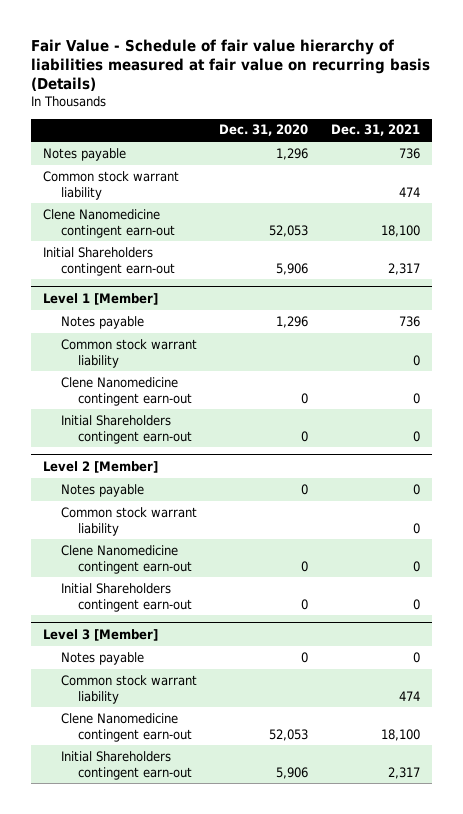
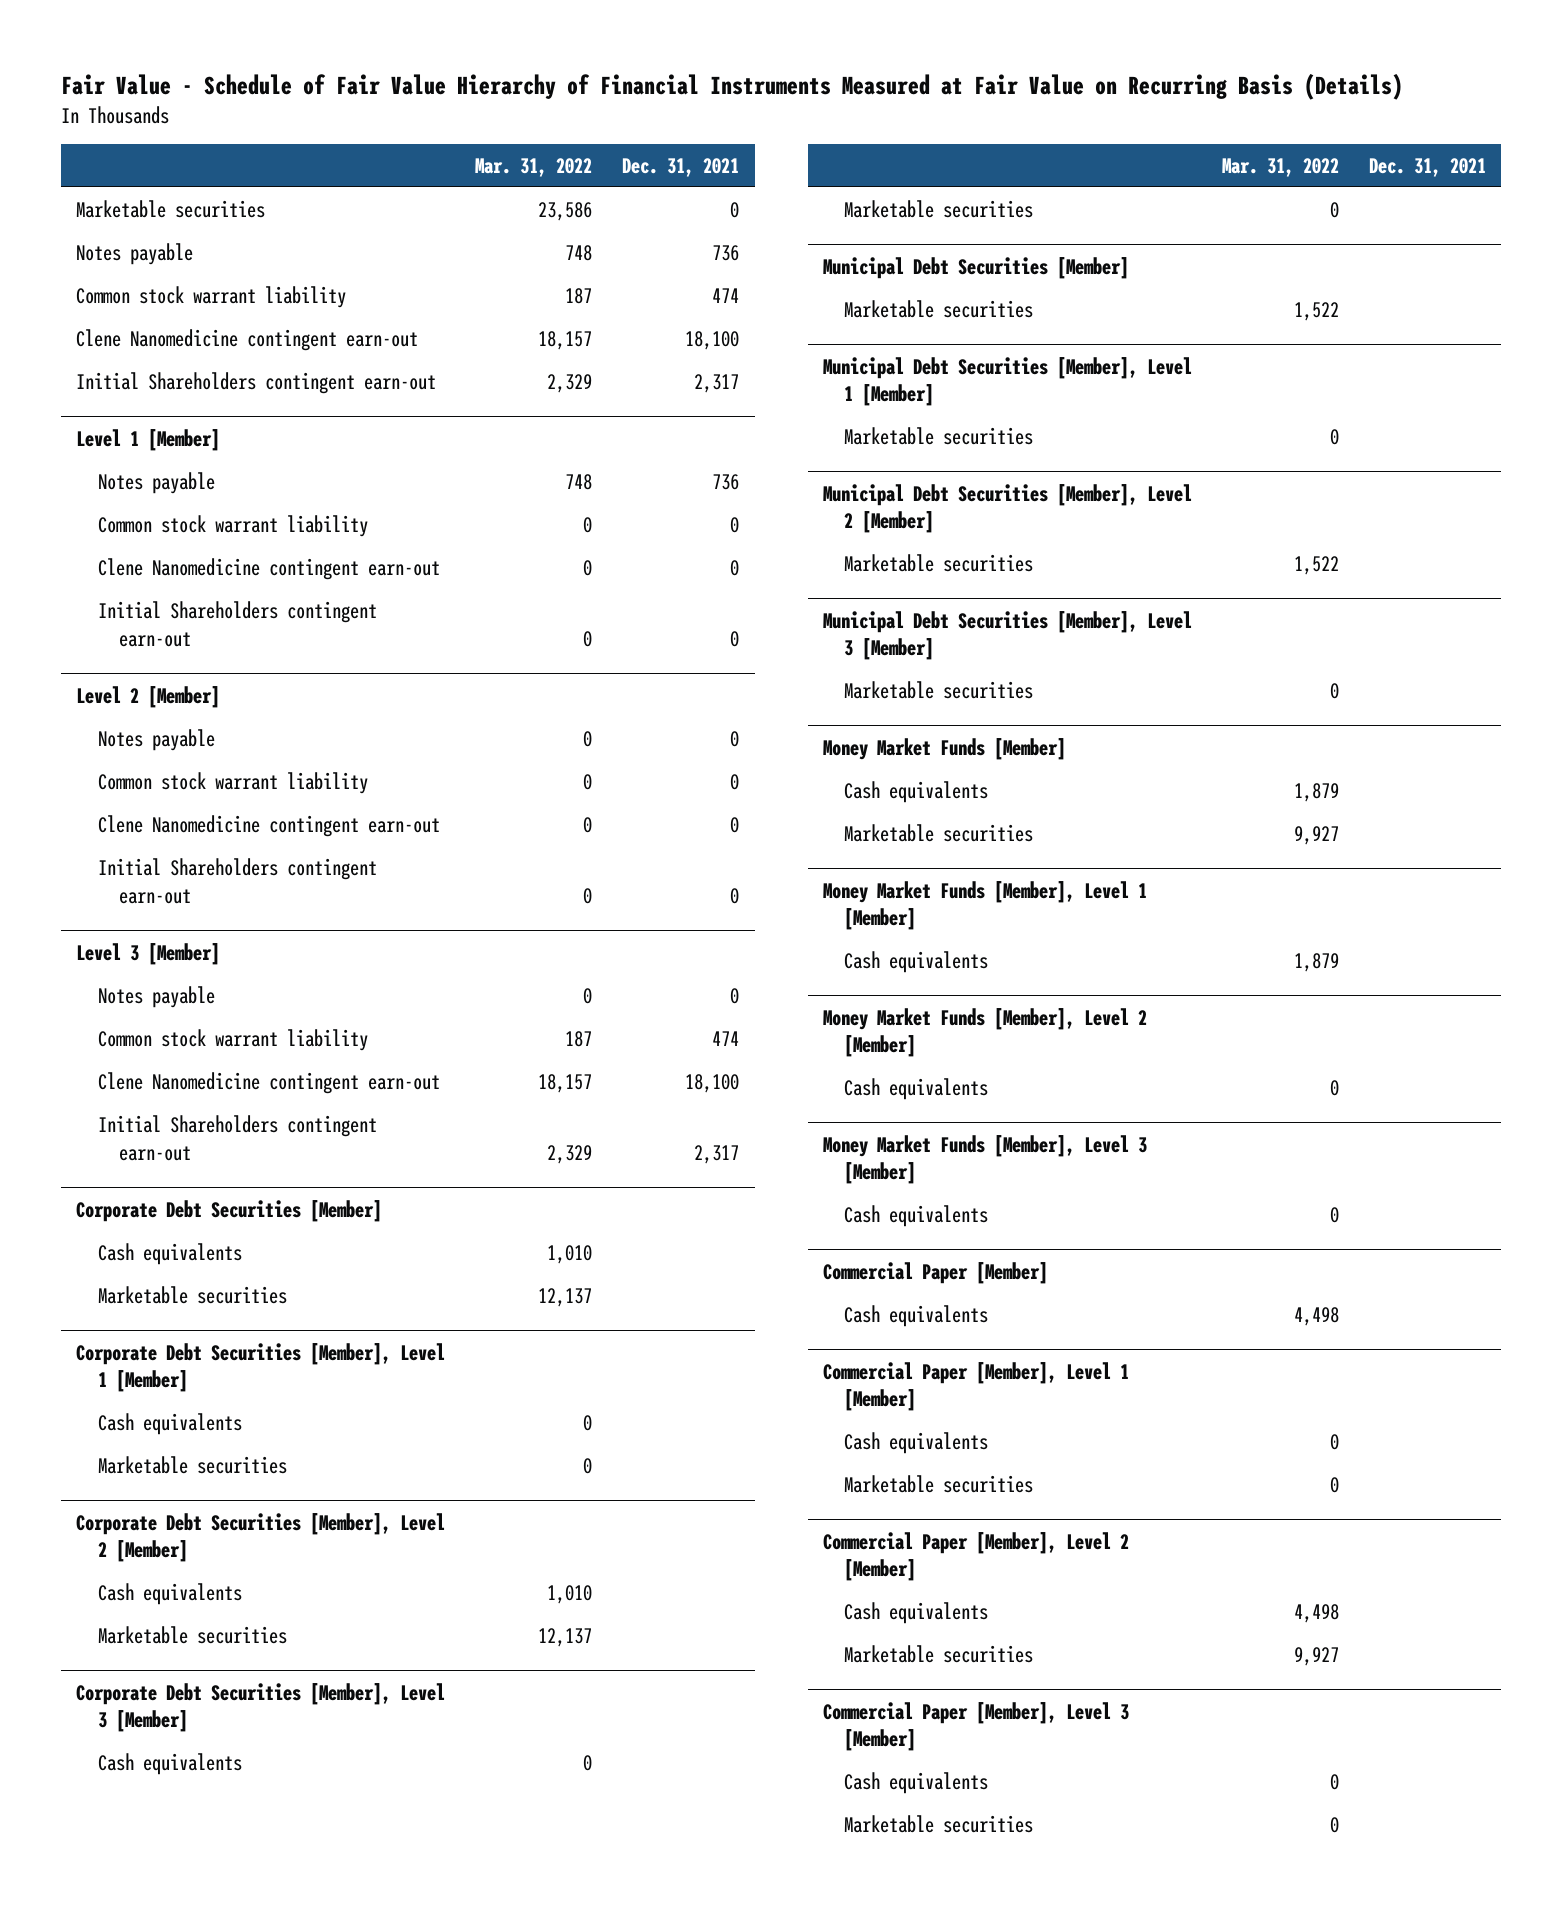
[31,38,431,92] Fair Value - Schedule of fair value hierarchy of liabilities measured at fair value on recurring basis (Details) -> [60,72,1403,100] Fair Value - Schedule of Fair Value Hierarchy of Financial Instruments Measured at Fair Value on Recurring Basis (Details)
[219,124,309,137] Dec. 31, 2020 -> none
none -> [475,157,593,177] Mar. 31, 2022
none -> [76,199,266,218] Marketable securities
none -> [76,1199,383,1222] Corporate Debt Securities [Member]
none -> [97,1242,242,1265] Cash equivalents
none -> [97,1285,287,1304] Marketable securities
none -> [76,1342,446,1393] Corporate Debt Securities [Member], Level 1 [Member]
none -> [97,1412,242,1435] Cash equivalents
none -> [97,1455,287,1474] Marketable securities
none -> [76,1512,446,1563] Corporate Debt Securities [Member], Level 2 [Member]
none -> [97,1582,242,1605] Cash equivalents
none -> [97,1625,287,1644] Marketable securities
none -> [76,1682,446,1733] Corporate Debt Securities [Member], Level 3 [Member]
none -> [97,1752,242,1775] Cash equivalents
none -> [844,199,1034,218] Marketable securities
none -> [822,256,1129,279] Municipal Debt Securities [Member]
none -> [844,299,1034,318] Marketable securities
none -> [822,356,1192,407] Municipal Debt Securities [Member], Level 1 [Member]
none -> [844,426,1034,445] Marketable securities
none -> [822,483,1192,534] Municipal Debt Securities [Member], Level 2 [Member]
none -> [844,553,1034,572] Marketable securities
none -> [822,610,1192,661] Municipal Debt Securities [Member], Level 3 [Member]
none -> [844,680,1034,699] Marketable securities
none -> [822,737,1066,760] Money Market Funds [Member]
none -> [844,780,989,803] Cash equivalents
none -> [844,823,1034,842] Marketable securities
none -> [822,880,1147,931] Money Market Funds [Member], Level 1 [Member]
none -> [844,950,989,973] Cash equivalents
none -> [822,1007,1147,1058] Money Market Funds [Member], Level 2 [Member]
none -> [844,1077,989,1100] Cash equivalents
none -> [822,1134,1147,1185] Money Market Funds [Member], Level 3 [Member]
none -> [844,1204,989,1227] Cash equivalents
none -> [822,1261,1048,1284] Commercial Paper [Member]
none -> [844,1304,989,1327] Cash equivalents
none -> [822,1361,1129,1412] Commercial Paper [Member], Level 1 [Member]
none -> [844,1431,989,1454] Cash equivalents
none -> [844,1474,1034,1493] Marketable securities
none -> [822,1531,1129,1582] Commercial Paper [Member], Level 2 [Member]
none -> [844,1601,989,1624] Cash equivalents
none -> [844,1644,1034,1663] Marketable securities
none -> [822,1701,1129,1752] Commercial Paper [Member], Level 3 [Member]
none -> [844,1771,989,1794] Cash equivalents
none -> [844,1814,1034,1833] Marketable securities

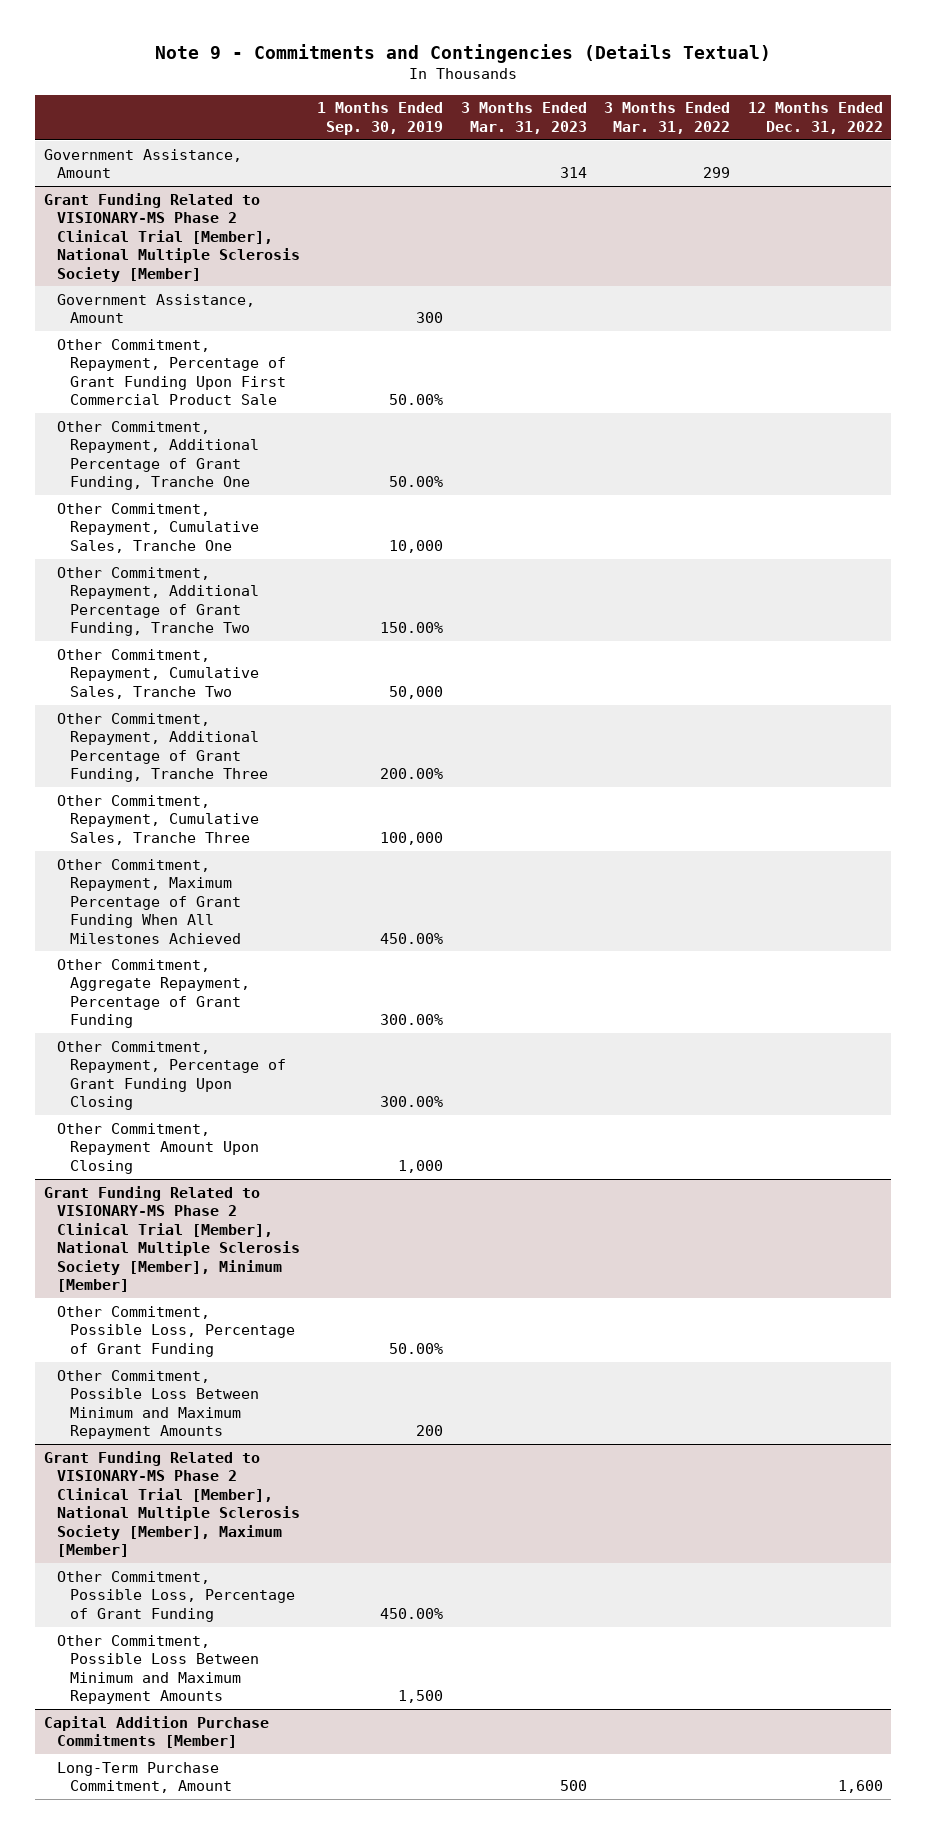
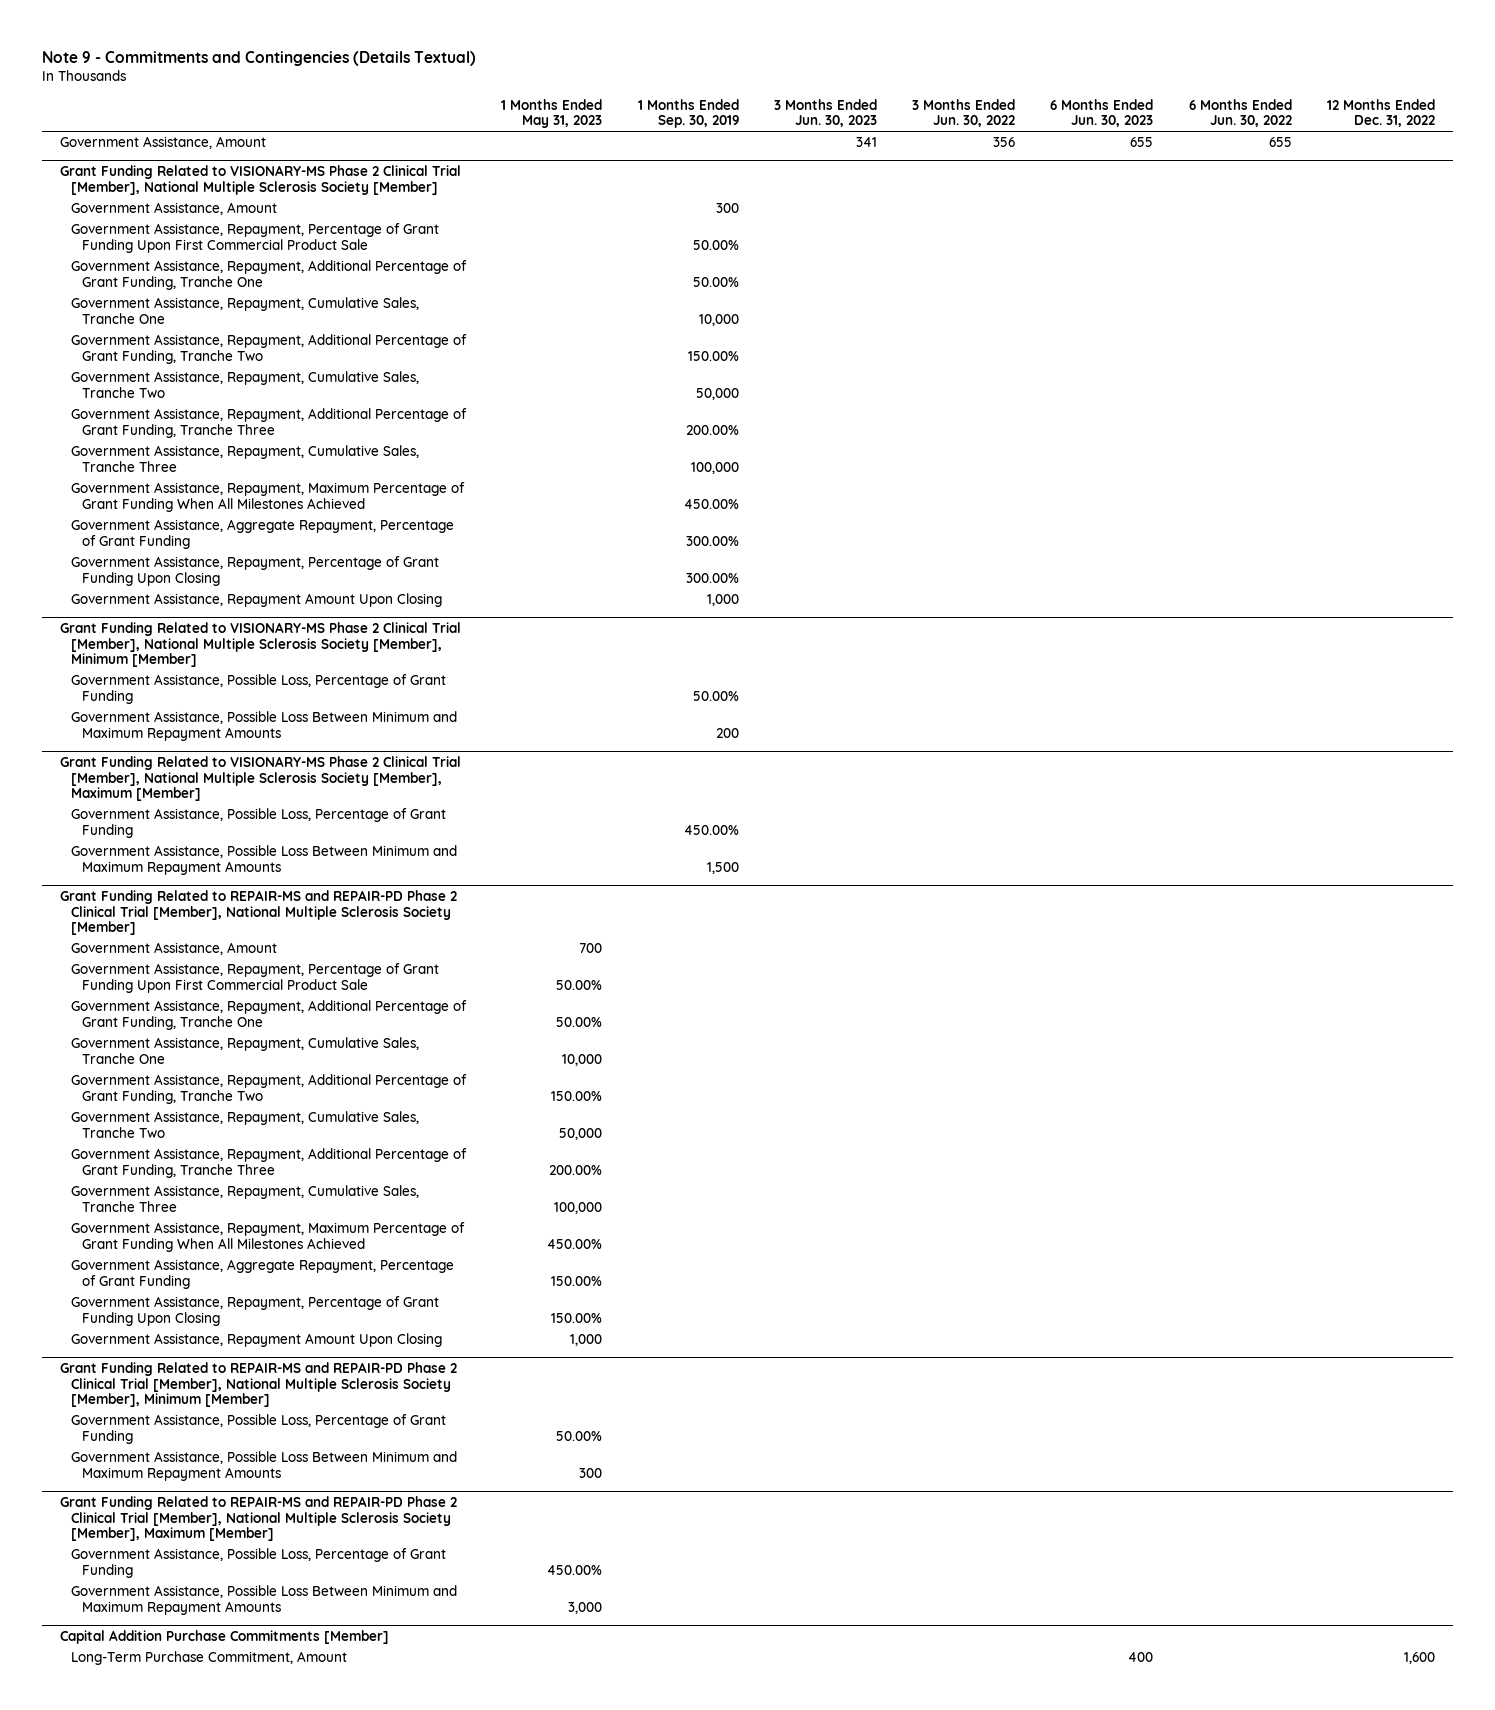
[460,102,587,134] 3 Months Ended Mar. 31, 2023 -> none
[604,102,731,134] 3 Months Ended Mar. 31, 2022 -> none
none -> [501,98,603,129] 1 Months Ended May 31, 2023
none -> [773,98,877,128] 3 Months Ended Jun. 30, 2023
none -> [912,98,1016,128] 3 Months Ended Jun. 30, 2022
none -> [1050,98,1154,128] 6 Months Ended Jun. 30, 2023
none -> [1188,98,1292,128] 6 Months Ended Jun. 30, 2022
[56,338,287,406] Other Commitment, Repayment, Percentage of Grant Funding Upon First Commercial Product Sale -> [71,223,440,253] Government Assistance, Repayment, Percentage of Grant Funding Upon First Commercial Product Sale
[56,420,260,491] Other Commitment, Repayment, Additional Percentage of Grant Funding, Tranche One -> [71,260,468,290] Government Assistance, Repayment, Additional Percentage of Grant Funding, Tranche One
[56,502,260,553] Other Commitment, Repayment, Cumulative Sales, Tranche One -> [71,297,420,324] Government Assistance, Repayment, Cumulative Sales, Tranche One
[56,566,260,637] Other Commitment, Repayment, Additional Percentage of Grant Funding, Tranche Two -> [71,334,468,364] Government Assistance, Repayment, Additional Percentage of Grant Funding, Tranche Two
[56,648,260,699] Other Commitment, Repayment, Cumulative Sales, Tranche Two -> [71,371,420,398] Government Assistance, Repayment, Cumulative Sales, Tranche Two
[56,712,269,783] Other Commitment, Repayment, Additional Percentage of Grant Funding, Tranche Three -> [71,408,468,438] Government Assistance, Repayment, Additional Percentage of Grant Funding, Tranche Three
[56,794,260,845] Other Commitment, Repayment, Cumulative Sales, Tranche Three -> [71,445,420,472] Government Assistance, Repayment, Cumulative Sales, Tranche Three
[56,858,242,944] Other Commitment, Repayment, Maximum Percentage of Grant Funding When All Milestones Achieved -> [71,482,466,512] Government Assistance, Repayment, Maximum Percentage of Grant Funding When All Milestones Achieved
[56,958,251,1029] Other Commitment, Aggregate Repayment, Percentage of Grant Funding -> [71,519,455,549] Government Assistance, Aggregate Repayment, Percentage of Grant Funding
[56,1040,287,1111] Other Commitment, Repayment, Percentage of Grant Funding Upon Closing -> [71,556,440,586] Government Assistance, Repayment, Percentage of Grant Funding Upon Closing
[56,1122,260,1174] Other Commitment, Repayment Amount Upon Closing -> [71,593,443,608] Government Assistance, Repayment Amount Upon Closing
[56,1305,296,1357] Other Commitment, Possible Loss, Percentage of Grant Funding -> [71,674,447,704] Government Assistance, Possible Loss, Percentage of Grant Funding
[56,1369,260,1440] Other Commitment, Possible Loss Between Minimum and Maximum Repayment Amounts -> [71,711,458,741] Government Assistance, Possible Loss Between Minimum and Maximum Repayment Amounts
[56,1570,296,1622] Other Commitment, Possible Loss, Percentage of Grant Funding -> [71,808,447,838] Government Assistance, Possible Loss, Percentage of Grant Funding
[56,1634,260,1705] Other Commitment, Possible Loss Between Minimum and Maximum Repayment Amounts -> [71,845,458,875] Government Assistance, Possible Loss Between Minimum and Maximum Repayment Amounts
none -> [60,890,458,936] Grant Funding Related to REPAIR-MS and REPAIR-PD Phase 2 Clinical Trial [Member], National Multiple Sclerosis Society [Member]
none -> [71,942,278,956] Government Assistance, Amount
none -> [71,963,440,993] Government Assistance, Repayment, Percentage of Grant Funding Upon First Commercial Product Sale
none -> [71,1000,468,1030] Government Assistance, Repayment, Additional Percentage of Grant Funding, Tranche One
none -> [71,1037,420,1064] Government Assistance, Repayment, Cumulative Sales, Tranche One
none -> [71,1074,468,1104] Government Assistance, Repayment, Additional Percentage of Grant Funding, Tranche Two
none -> [71,1111,420,1138] Government Assistance, Repayment, Cumulative Sales, Tranche Two
none -> [71,1148,468,1178] Government Assistance, Repayment, Additional Percentage of Grant Funding, Tranche Three
none -> [71,1185,420,1212] Government Assistance, Repayment, Cumulative Sales, Tranche Three
none -> [71,1222,466,1252] Government Assistance, Repayment, Maximum Percentage of Grant Funding When All Milestones Achieved
none -> [71,1259,455,1289] Government Assistance, Aggregate Repayment, Percentage of Grant Funding
none -> [71,1296,440,1326] Government Assistance, Repayment, Percentage of Grant Funding Upon Closing
none -> [71,1333,443,1348] Government Assistance, Repayment Amount Upon Closing
none -> [60,1362,458,1408] Grant Funding Related to REPAIR-MS and REPAIR-PD Phase 2 Clinical Trial [Member], National Multiple Sclerosis Society [Member], Minimum [Member]
none -> [71,1414,447,1444] Government Assistance, Possible Loss, Percentage of Grant Funding
none -> [71,1451,458,1481] Government Assistance, Possible Loss Between Minimum and Maximum Repayment Amounts
none -> [60,1496,458,1542] Grant Funding Related to REPAIR-MS and REPAIR-PD Phase 2 Clinical Trial [Member], National Multiple Sclerosis Society [Member], Maximum [Member]
none -> [71,1548,447,1578] Government Assistance, Possible Loss, Percentage of Grant Funding
none -> [71,1585,458,1615] Government Assistance, Possible Loss Between Minimum and Maximum Repayment Amounts

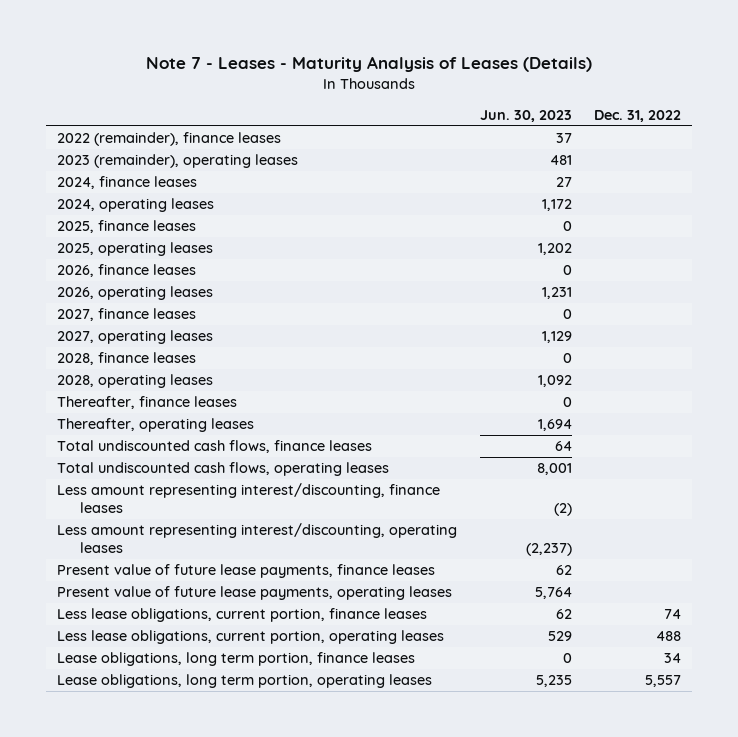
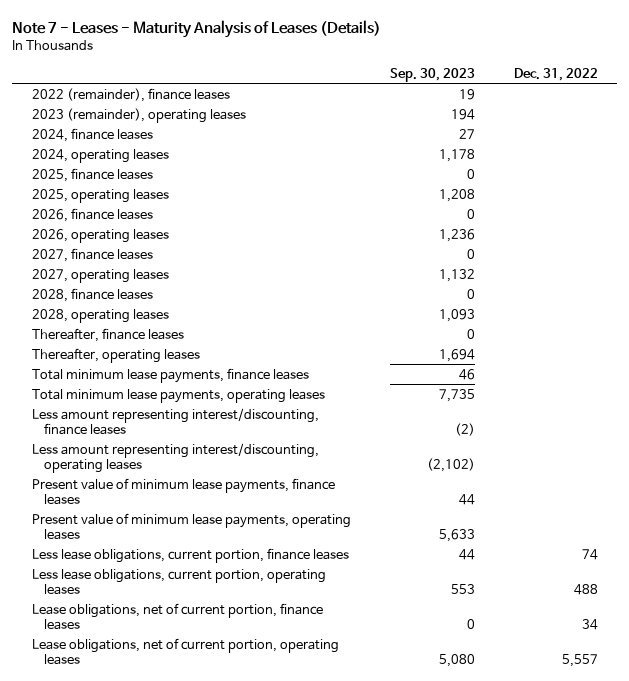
[479,109,572,122] Jun. 30, 2023 -> none
none -> [389,67,475,82] Sep. 30, 2023
[57,440,373,454] Total undiscounted cash flows, finance leases -> [31,367,309,383] Total minimum lease payments, finance leases
[57,462,390,477] Total undiscounted cash flows, operating leases -> [31,388,325,403] Total minimum lease payments, operating leases
[57,564,436,579] Present value of future lease payments, finance leases -> [31,477,335,505] Present value of minimum lease payments, finance leases
[57,586,453,601] Present value of future lease payments, operating leases -> [31,512,351,540] Present value of minimum lease payments, operating leases
[57,652,416,667] Lease obligations, long term portion, finance leases -> [31,602,323,630] Lease obligations, net of current portion, finance leases
[57,674,433,689] Lease obligations, long term portion, operating leases -> [31,637,339,665] Lease obligations, net of current portion, operating leases

